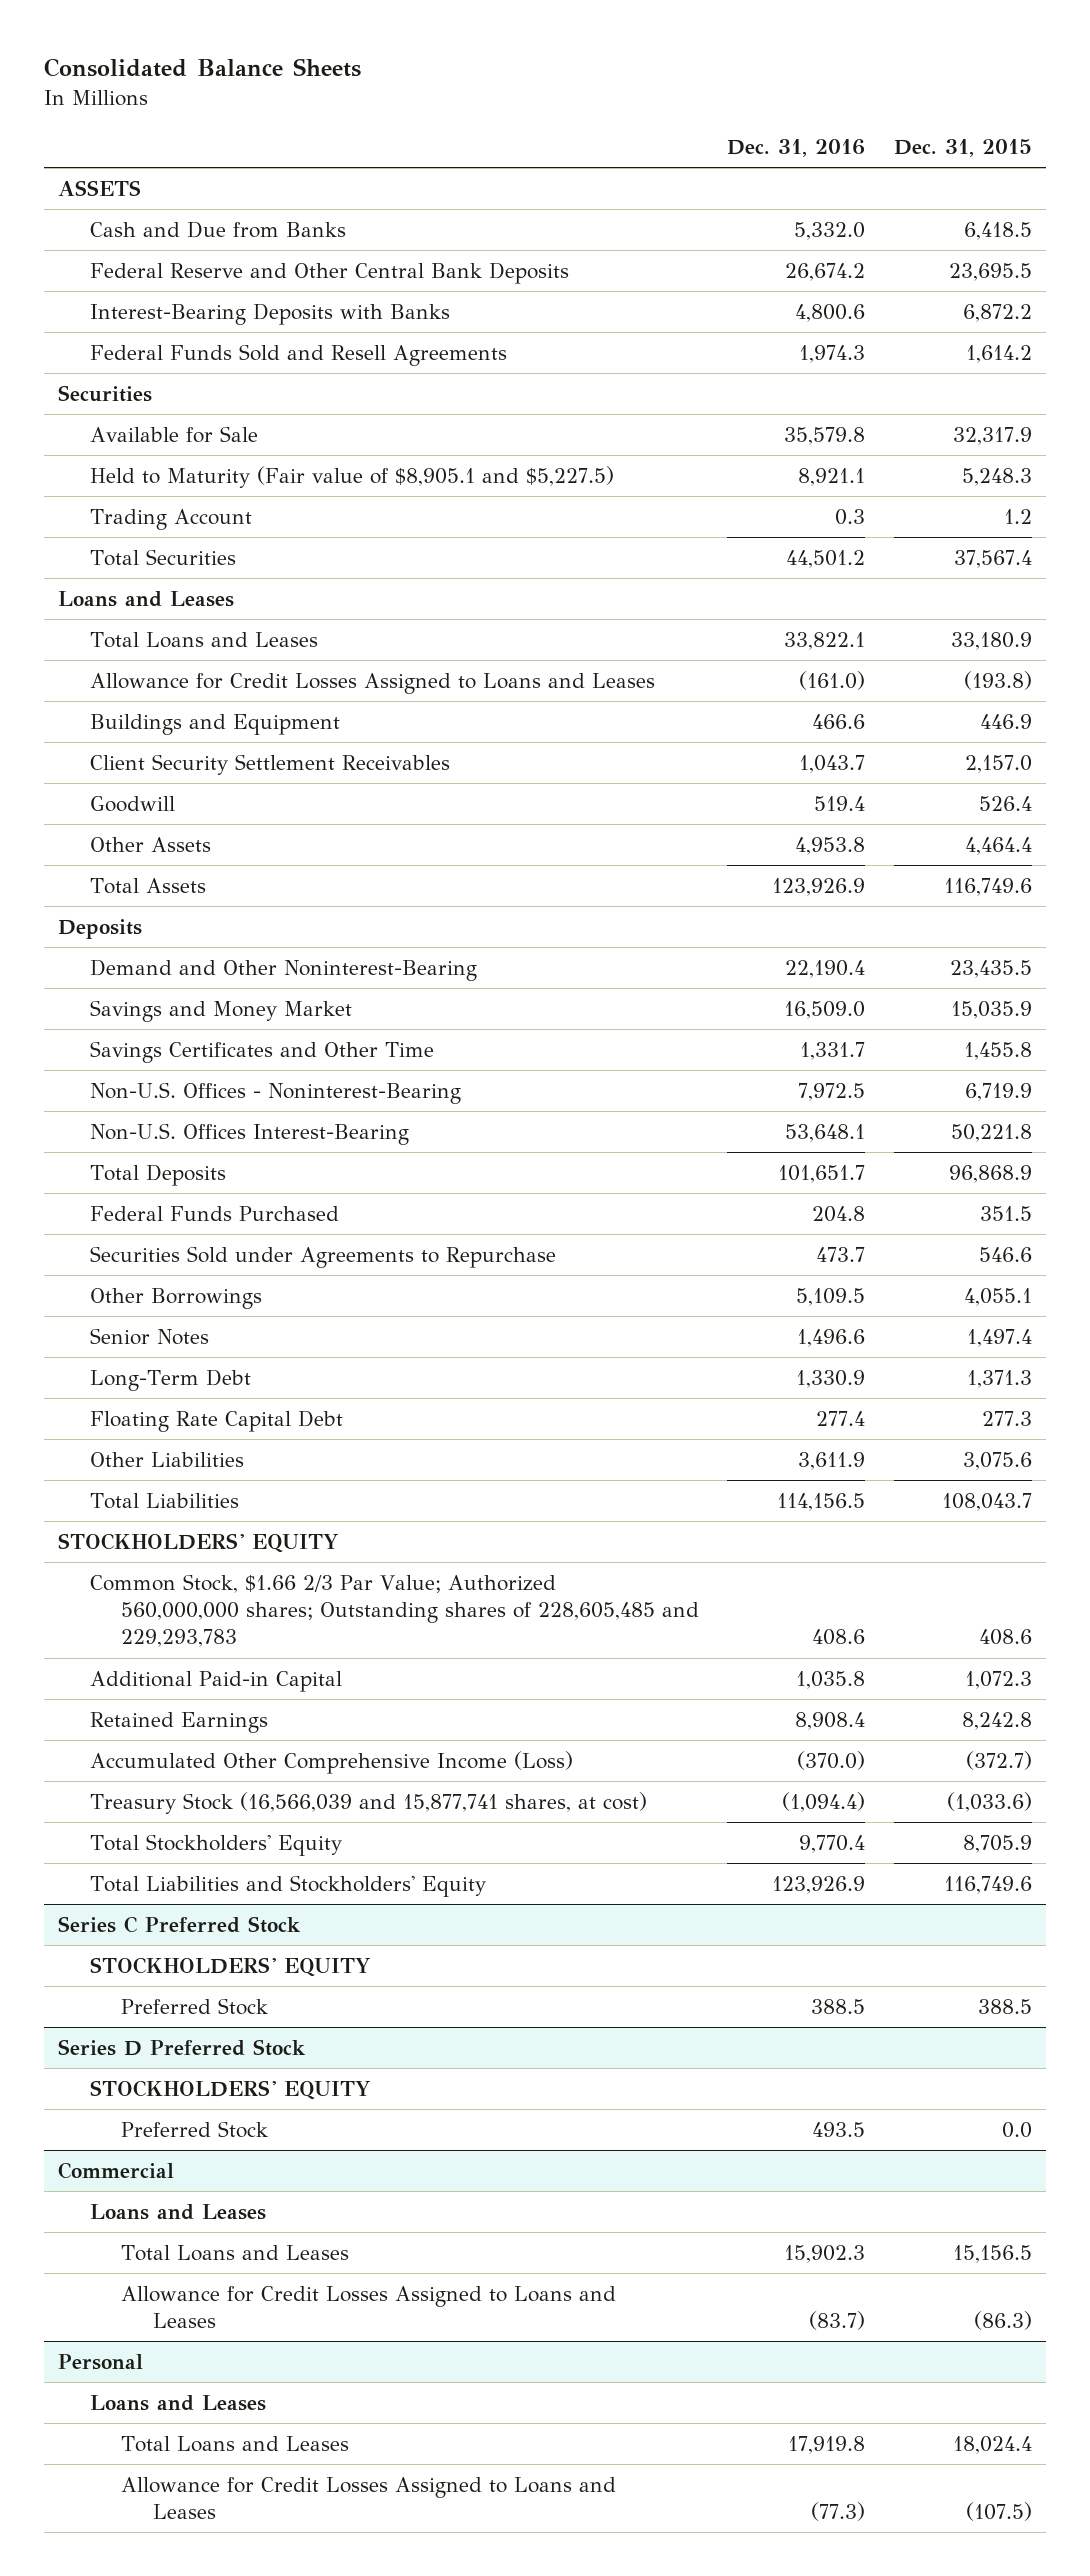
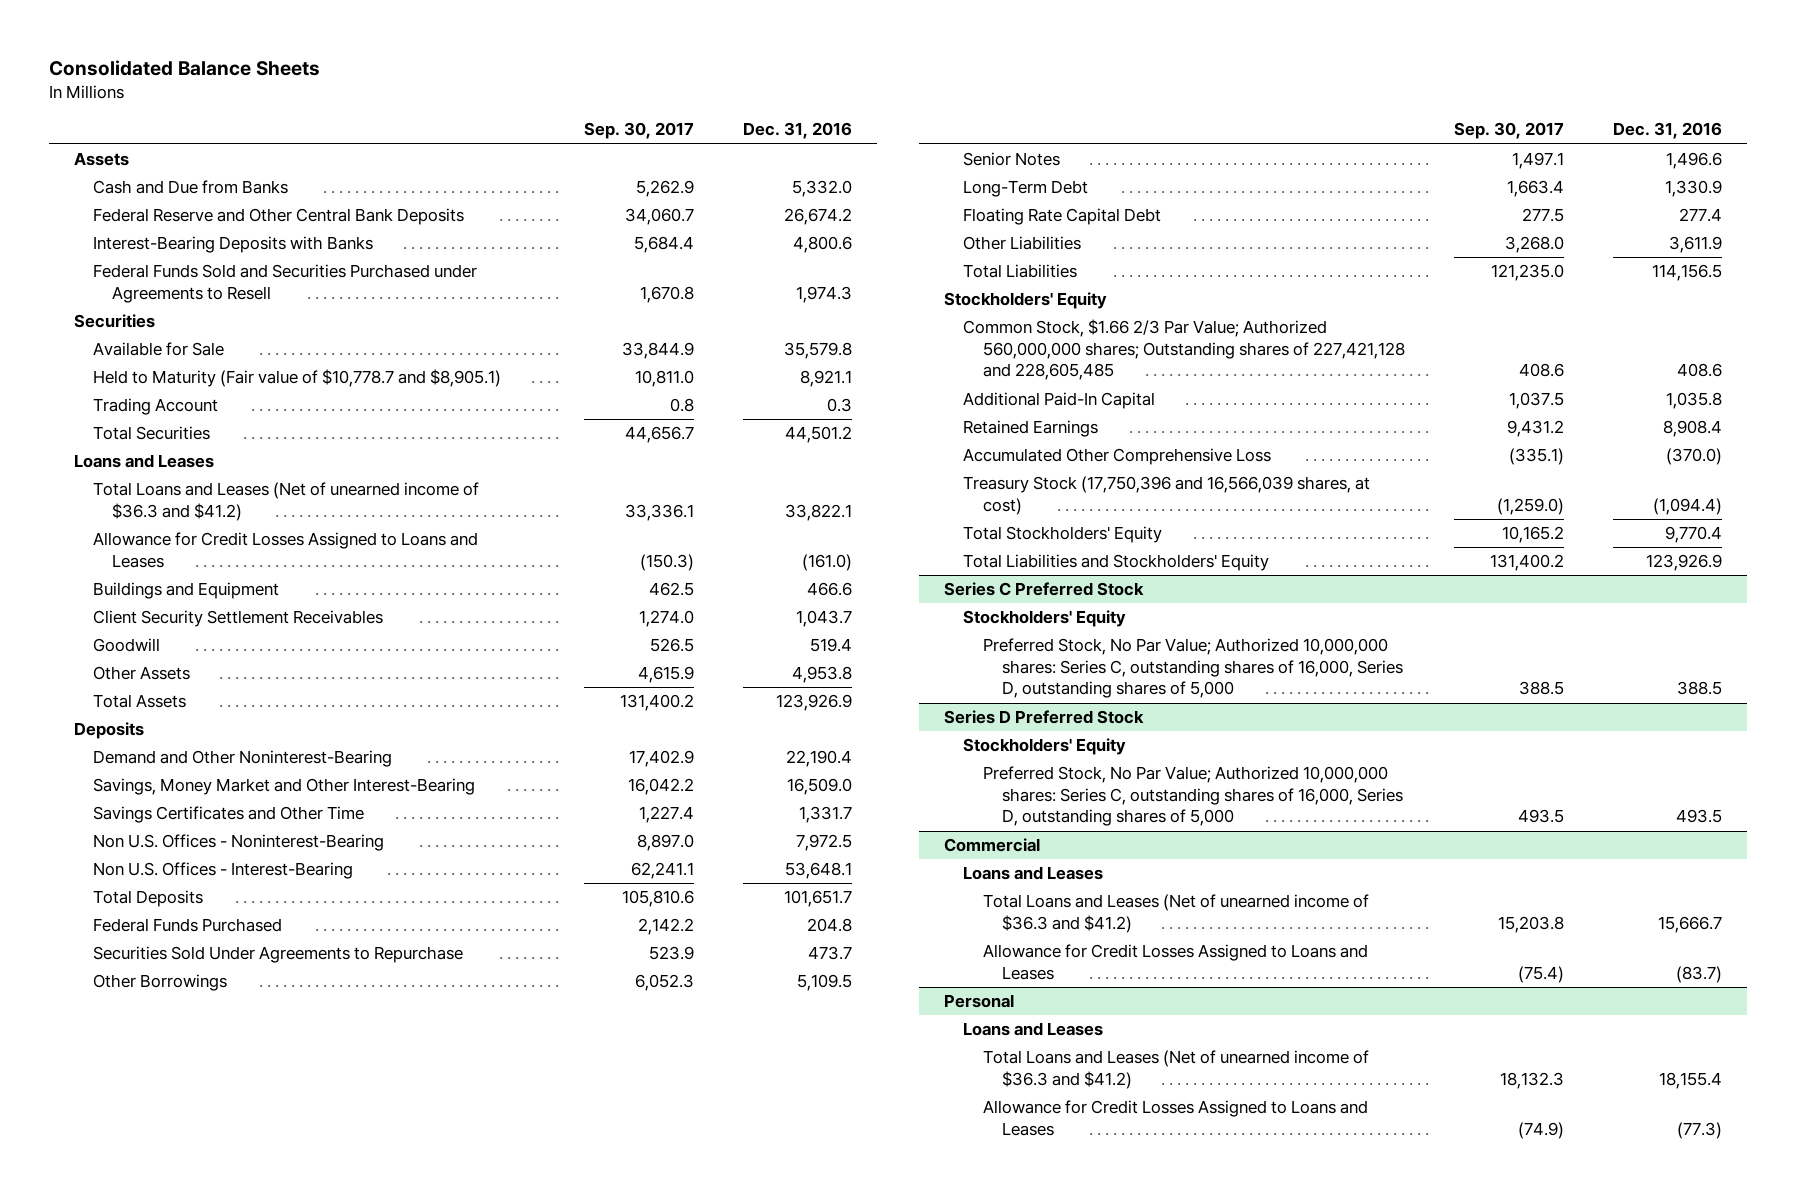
[893,138,1032,157] Dec. 31, 2015 -> none
none -> [583,122,694,140] Sep. 30, 2017
[57,179,141,196] ASSETS -> [73,152,129,167] Assets
[89,343,507,366] Federal Funds Sold and Resell Agreements -> [92,264,477,303] Federal Funds Sold and Securities Purchased under Agreements to Resell
[89,465,614,488] Held to Maturity (Fair value of $8,905.1 and $5,227.5) -> [92,369,501,388] Held to Maturity (Fair value of $10,778.7 and $8,905.1)
[89,631,318,648] Total Loans and Leases -> [92,482,479,521] Total Loans and Leases (Net of unearned income of $36.3 and $41.2)
[89,999,352,1022] Savings and Money Market -> [92,778,475,796] Savings, Money Market and Other Interest-Bearing
[89,1081,461,1104] Non-U.S. Offices - Noninterest-Bearing -> [92,834,384,852] Non U.S. Offices - Noninterest-Bearing
[89,1122,409,1145] Non-U.S. Offices Interest-Bearing -> [92,862,353,880] Non U.S. Offices - Interest-Bearing
[89,1245,556,1268] Securities Sold under Agreements to Repurchase -> [92,946,463,964] Securities Sold Under Agreements to Repurchase
[57,1532,338,1553] STOCKHOLDERS' EQUITY -> [943,292,1107,310] Stockholders' Equity
[89,1573,700,1648] Common Stock, $1.66 2/3 Par Value; Authorized 560,000,000 shares; Outstanding shares of 228,605,485 and 229,293,783 -> [963,319,1405,381] Common Stock, $1.66 2/3 Par Value; Authorized 560,000,000 shares; Outstanding shares of 227,421,128 and 228,605,485
[89,1670,342,1692] Additional Paid-in Capital -> [963,392,1156,410] Additional Paid-In Capital
[89,1750,573,1774] Accumulated Other Comprehensive Income (Loss) -> [963,448,1272,466] Accumulated Other Comprehensive Loss
[89,1791,647,1814] Treasury Stock (16,566,039 and 15,877,741 shares, at cost) -> [963,476,1371,515] Treasury Stock (17,750,396 and 16,566,039 shares, at cost)
[89,1956,370,1977] STOCKHOLDERS' EQUITY -> [963,610,1127,628] Stockholders' Equity
[121,1997,269,2015] Preferred Stock -> [982,638,1403,699] Preferred Stock, No Par Value; Authorized 10,000,000 shares: Series C, outstanding shares of 16,000, Series D, outstanding shares of 5,000
[89,2079,370,2100] STOCKHOLDERS' EQUITY -> [963,738,1127,756] Stockholders' Equity
[121,2120,269,2138] Preferred Stock -> [982,766,1403,827] Preferred Stock, No Par Value; Authorized 10,000,000 shares: Series C, outstanding shares of 16,000, Series D, outstanding shares of 5,000
[121,2244,350,2261] Total Loans and Leases -> [982,894,1369,933] Total Loans and Leases (Net of unearned income of $36.3 and $41.2)
[784,2244,866,2263] 15,902.3 -> [1658,915,1723,933] 15,666.7
[121,2435,350,2452] Total Loans and Leases -> [982,1050,1369,1089] Total Loans and Leases (Net of unearned income of $36.3 and $41.2)
[788,2435,866,2454] 17,919.8 -> [1659,1071,1723,1089] 18,155.4

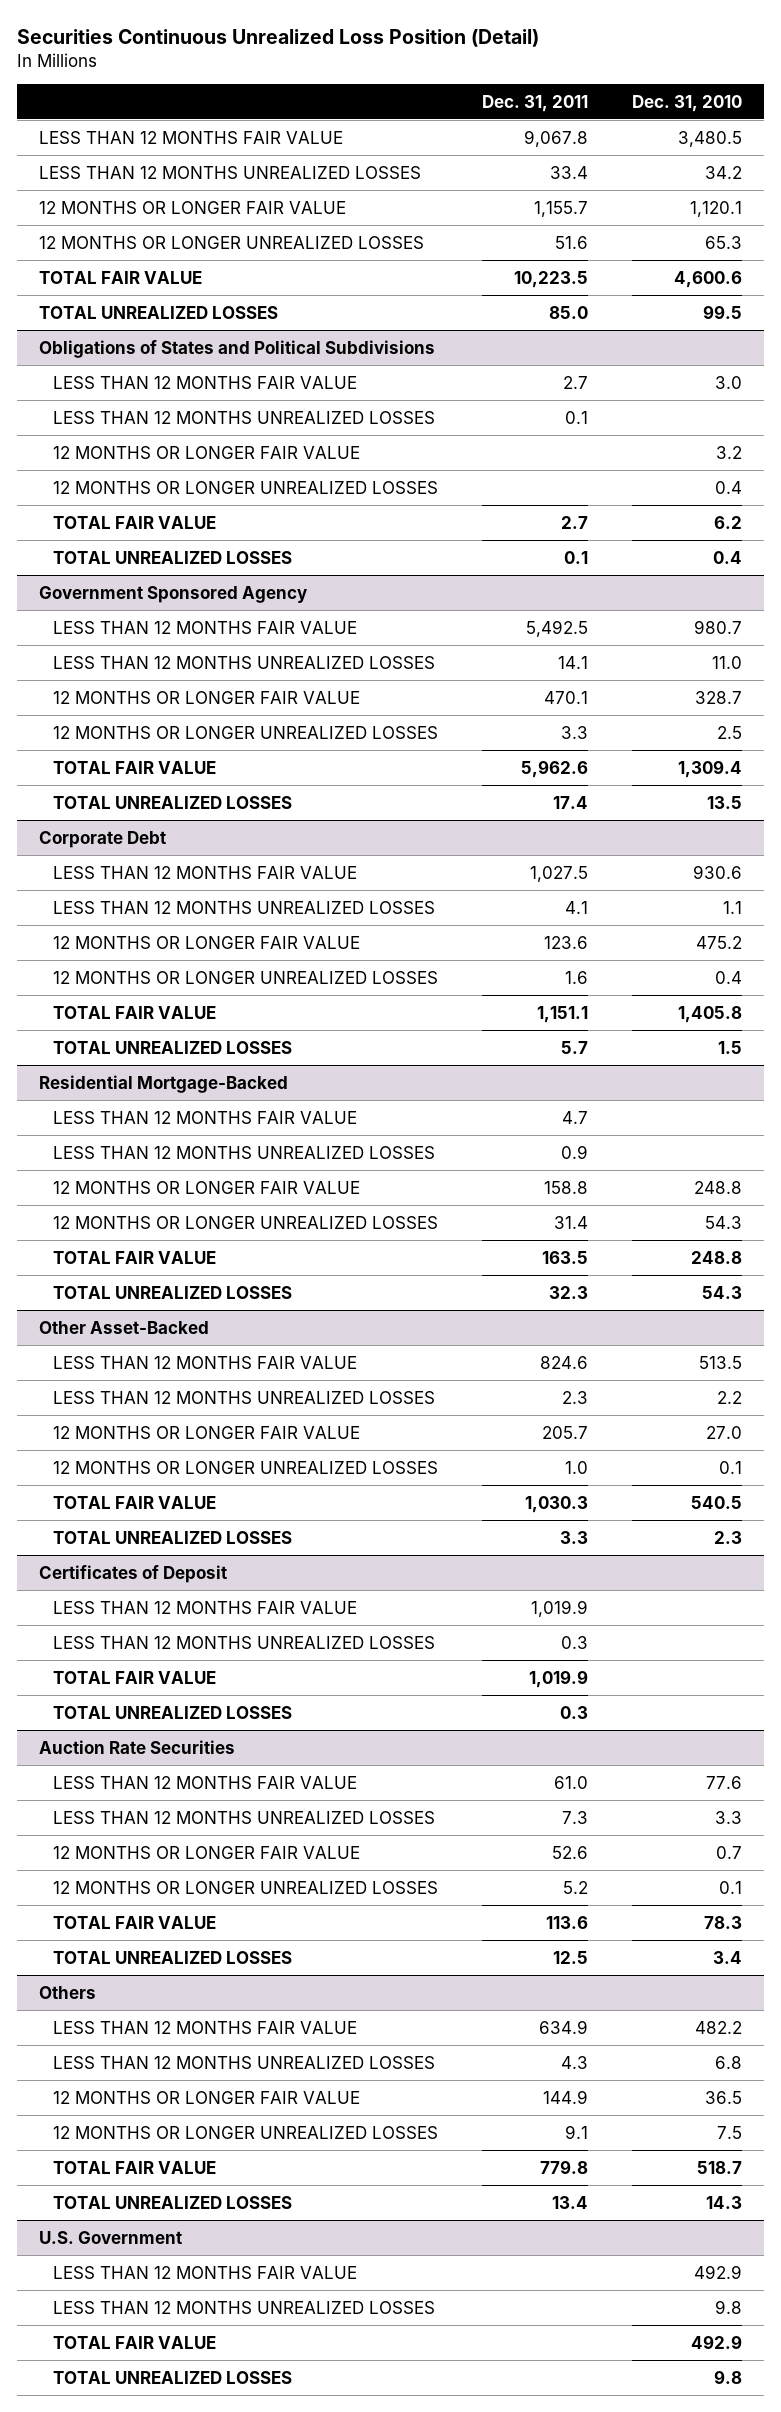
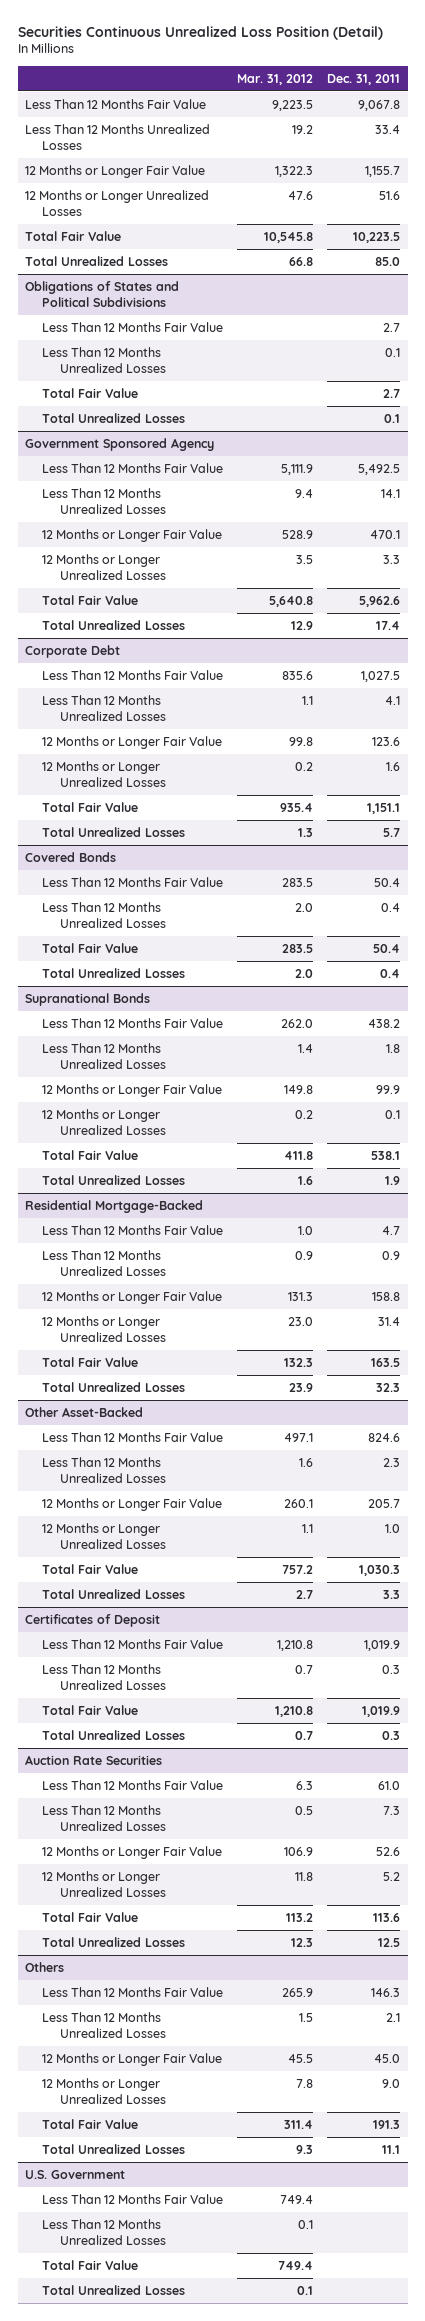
[631,94,742,112] Dec. 31, 2010 -> none
none -> [237,73,314,85] Mar. 31, 2012
[39,130,344,144] LESS THAN 12 MONTHS FAIR VALUE -> [24,98,206,109] Less Than 12 Months Fair Value
[39,165,422,179] LESS THAN 12 MONTHS UNREALIZED LOSSES -> [24,123,210,150] Less Than 12 Months Unrealized Losses
[39,200,347,214] 12 MONTHS OR LONGER FAIR VALUE -> [24,164,205,178] 12 Months or Longer Fair Value
[39,235,425,249] 12 MONTHS OR LONGER UNREALIZED LOSSES -> [24,189,209,216] 12 Months or Longer Unrealized Losses
[39,270,203,284] TOTAL FAIR VALUE -> [24,230,121,241] Total Fair Value
[39,305,279,319] TOTAL UNREALIZED LOSSES -> [24,255,168,266] Total Unrealized Losses
[52,445,360,459] 12 MONTHS OR LONGER FAIR VALUE -> none
[52,480,438,494] 12 MONTHS OR LONGER UNREALIZED LOSSES -> none
[52,375,357,389] LESS THAN 12 MONTHS FAIR VALUE -> [42,321,224,332] Less Than 12 Months Fair Value
[52,410,435,424] LESS THAN 12 MONTHS UNREALIZED LOSSES -> [42,346,166,373] Less Than 12 Months Unrealized Losses
[52,515,216,529] TOTAL FAIR VALUE -> [42,387,139,398] Total Fair Value
[52,550,292,564] TOTAL UNREALIZED LOSSES -> [42,412,186,423] Total Unrealized Losses
[52,620,357,634] LESS THAN 12 MONTHS FAIR VALUE -> [42,462,224,473] Less Than 12 Months Fair Value
[52,655,435,669] LESS THAN 12 MONTHS UNREALIZED LOSSES -> [42,487,166,514] Less Than 12 Months Unrealized Losses
[52,690,360,704] 12 MONTHS OR LONGER FAIR VALUE -> [42,528,223,542] 12 Months or Longer Fair Value
[52,725,438,739] 12 MONTHS OR LONGER UNREALIZED LOSSES -> [42,553,166,580] 12 Months or Longer Unrealized Losses
[52,760,216,774] TOTAL FAIR VALUE -> [42,594,139,605] Total Fair Value
[52,795,292,809] TOTAL UNREALIZED LOSSES -> [42,619,186,630] Total Unrealized Losses
[52,865,357,879] LESS THAN 12 MONTHS FAIR VALUE -> [42,669,224,680] Less Than 12 Months Fair Value
[52,900,435,914] LESS THAN 12 MONTHS UNREALIZED LOSSES -> [42,694,166,721] Less Than 12 Months Unrealized Losses
[52,935,360,949] 12 MONTHS OR LONGER FAIR VALUE -> [42,735,223,749] 12 Months or Longer Fair Value
[52,970,438,984] 12 MONTHS OR LONGER UNREALIZED LOSSES -> [42,760,166,787] 12 Months or Longer Unrealized Losses
[52,1005,216,1019] TOTAL FAIR VALUE -> [42,801,139,812] Total Fair Value
[52,1040,292,1054] TOTAL UNREALIZED LOSSES -> [42,826,186,837] Total Unrealized Losses
none -> [24,851,116,862] Covered Bonds
none -> [42,876,224,887] Less Than 12 Months Fair Value
none -> [42,901,166,928] Less Than 12 Months Unrealized Losses
none -> [42,942,139,953] Total Fair Value
none -> [42,967,186,978] Total Unrealized Losses
none -> [24,992,150,1006] Supranational Bonds
none -> [42,1017,224,1028] Less Than 12 Months Fair Value
none -> [42,1042,166,1069] Less Than 12 Months Unrealized Losses
none -> [42,1083,223,1097] 12 Months or Longer Fair Value
none -> [42,1108,166,1135] 12 Months or Longer Unrealized Losses
none -> [42,1149,139,1160] Total Fair Value
none -> [42,1174,186,1185] Total Unrealized Losses
[52,1110,357,1124] LESS THAN 12 MONTHS FAIR VALUE -> [42,1224,224,1235] Less Than 12 Months Fair Value
[52,1145,435,1159] LESS THAN 12 MONTHS UNREALIZED LOSSES -> [42,1249,166,1276] Less Than 12 Months Unrealized Losses
[52,1180,360,1194] 12 MONTHS OR LONGER FAIR VALUE -> [42,1290,223,1304] 12 Months or Longer Fair Value
[52,1215,438,1229] 12 MONTHS OR LONGER UNREALIZED LOSSES -> [42,1315,166,1342] 12 Months or Longer Unrealized Losses
[52,1250,216,1264] TOTAL FAIR VALUE -> [42,1356,139,1367] Total Fair Value
[52,1285,292,1299] TOTAL UNREALIZED LOSSES -> [42,1381,186,1392] Total Unrealized Losses
[52,1355,357,1369] LESS THAN 12 MONTHS FAIR VALUE -> [42,1431,224,1442] Less Than 12 Months Fair Value
[52,1390,435,1404] LESS THAN 12 MONTHS UNREALIZED LOSSES -> [42,1456,166,1483] Less Than 12 Months Unrealized Losses
[52,1425,360,1439] 12 MONTHS OR LONGER FAIR VALUE -> [42,1497,223,1511] 12 Months or Longer Fair Value
[52,1460,438,1474] 12 MONTHS OR LONGER UNREALIZED LOSSES -> [42,1522,166,1549] 12 Months or Longer Unrealized Losses
[52,1495,216,1509] TOTAL FAIR VALUE -> [42,1563,139,1574] Total Fair Value
[52,1530,292,1544] TOTAL UNREALIZED LOSSES -> [42,1588,186,1599] Total Unrealized Losses
[52,1600,357,1614] LESS THAN 12 MONTHS FAIR VALUE -> [42,1638,224,1649] Less Than 12 Months Fair Value
[52,1635,435,1649] LESS THAN 12 MONTHS UNREALIZED LOSSES -> [42,1663,166,1690] Less Than 12 Months Unrealized Losses
[52,1670,216,1684] TOTAL FAIR VALUE -> [42,1704,139,1715] Total Fair Value
[52,1705,292,1719] TOTAL UNREALIZED LOSSES -> [42,1729,186,1740] Total Unrealized Losses
[52,1775,357,1789] LESS THAN 12 MONTHS FAIR VALUE -> [42,1779,224,1790] Less Than 12 Months Fair Value
[52,1810,435,1824] LESS THAN 12 MONTHS UNREALIZED LOSSES -> [42,1804,166,1831] Less Than 12 Months Unrealized Losses
[52,1845,360,1859] 12 MONTHS OR LONGER FAIR VALUE -> [42,1845,223,1859] 12 Months or Longer Fair Value
[52,1880,438,1894] 12 MONTHS OR LONGER UNREALIZED LOSSES -> [42,1870,166,1897] 12 Months or Longer Unrealized Losses
[52,1915,216,1929] TOTAL FAIR VALUE -> [42,1911,139,1922] Total Fair Value
[52,1950,292,1964] TOTAL UNREALIZED LOSSES -> [42,1936,186,1947] Total Unrealized Losses
[52,2020,357,2034] LESS THAN 12 MONTHS FAIR VALUE -> [42,1986,224,1997] Less Than 12 Months Fair Value
[538,2019,588,2034] 634.9 -> [371,1987,401,1997] 146.3
[52,2055,435,2069] LESS THAN 12 MONTHS UNREALIZED LOSSES -> [42,2011,166,2038] Less Than 12 Months Unrealized Losses
[560,2055,588,2069] 4.3 -> [386,2012,401,2022] 2.1
[52,2090,360,2104] 12 MONTHS OR LONGER FAIR VALUE -> [42,2052,223,2066] 12 Months or Longer Fair Value
[542,2089,588,2104] 144.9 -> [374,2053,401,2063] 45.0
[52,2125,438,2139] 12 MONTHS OR LONGER UNREALIZED LOSSES -> [42,2077,166,2104] 12 Months or Longer Unrealized Losses
[564,2124,588,2139] 9.1 -> [382,2078,401,2088] 9.0
[52,2160,216,2174] TOTAL FAIR VALUE -> [42,2118,139,2129] Total Fair Value
[539,2159,588,2174] 779.8 -> [373,2119,401,2129] 191.3
[52,2195,292,2209] TOTAL UNREALIZED LOSSES -> [42,2143,186,2154] Total Unrealized Losses
[551,2195,588,2209] 13.4 -> [382,2144,401,2154] 11.1
[52,2265,357,2279] LESS THAN 12 MONTHS FAIR VALUE -> [42,2193,224,2204] Less Than 12 Months Fair Value
[52,2300,435,2314] LESS THAN 12 MONTHS UNREALIZED LOSSES -> [42,2218,166,2245] Less Than 12 Months Unrealized Losses
[52,2335,216,2349] TOTAL FAIR VALUE -> [42,2259,139,2270] Total Fair Value
[52,2370,292,2384] TOTAL UNREALIZED LOSSES -> [42,2284,186,2295] Total Unrealized Losses

